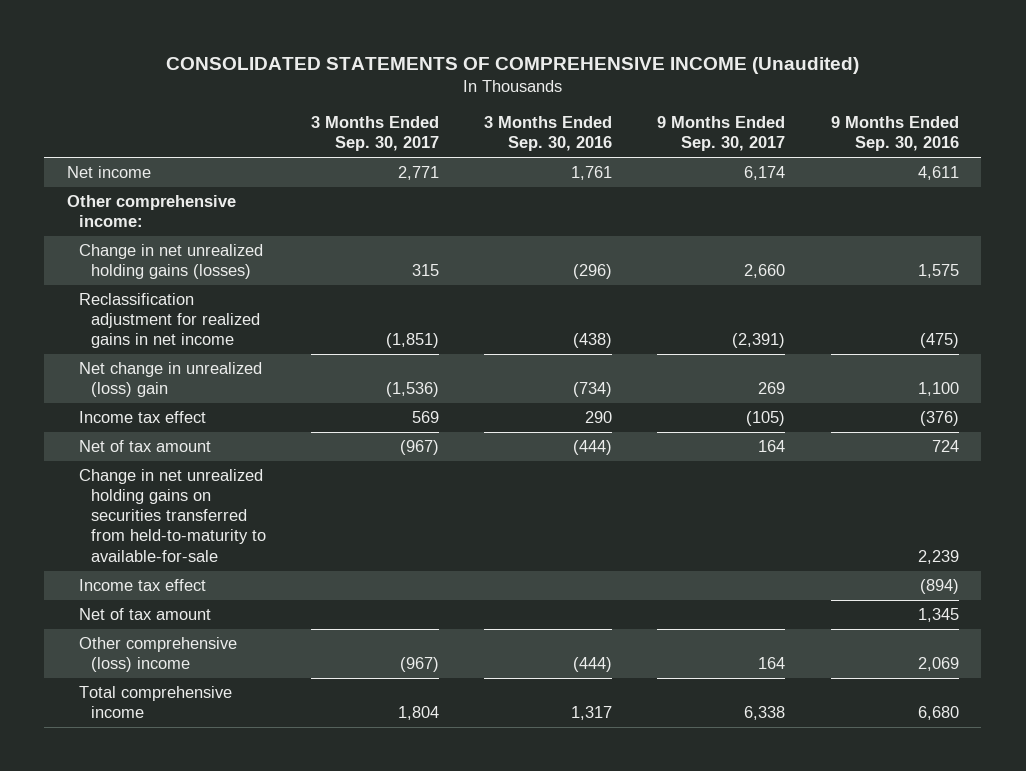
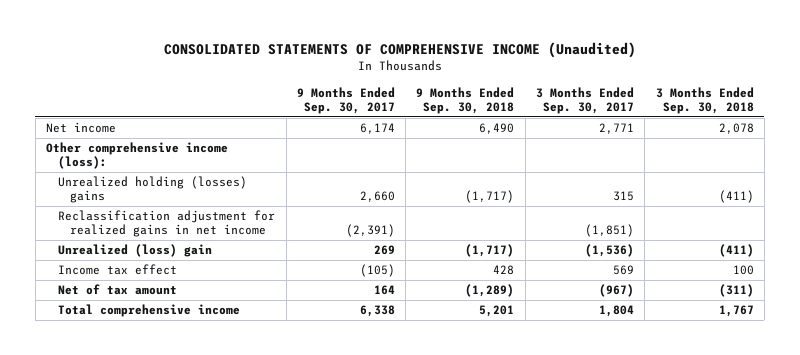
[484,116,613,152] 3 Months Ended Sep. 30, 2016 -> none
[830,116,959,152] 9 Months Ended Sep. 30, 2016 -> none
none -> [416,86,515,114] 9 Months Ended Sep. 30, 2018
none -> [655,86,754,114] 3 Months Ended Sep. 30, 2018
[66,195,236,228] Other comprehensive income: -> [46,142,229,170] Other comprehensive income (loss):
[79,244,264,280] Change in net unrealized holding gains (losses) -> [58,176,248,204] Unrealized holding (losses) gains
[79,362,263,398] Net change in unrealized (loss) gain -> [58,244,213,258] Unrealized (loss) gain
[79,469,267,562] Change in net unrealized holding gains on securities transferred from held-to-maturity to available-for-sale -> none
[79,579,207,592] Income tax effect -> none
[79,608,212,621] Net of tax amount -> none
[79,637,238,673] Other comprehensive (loss) income -> none

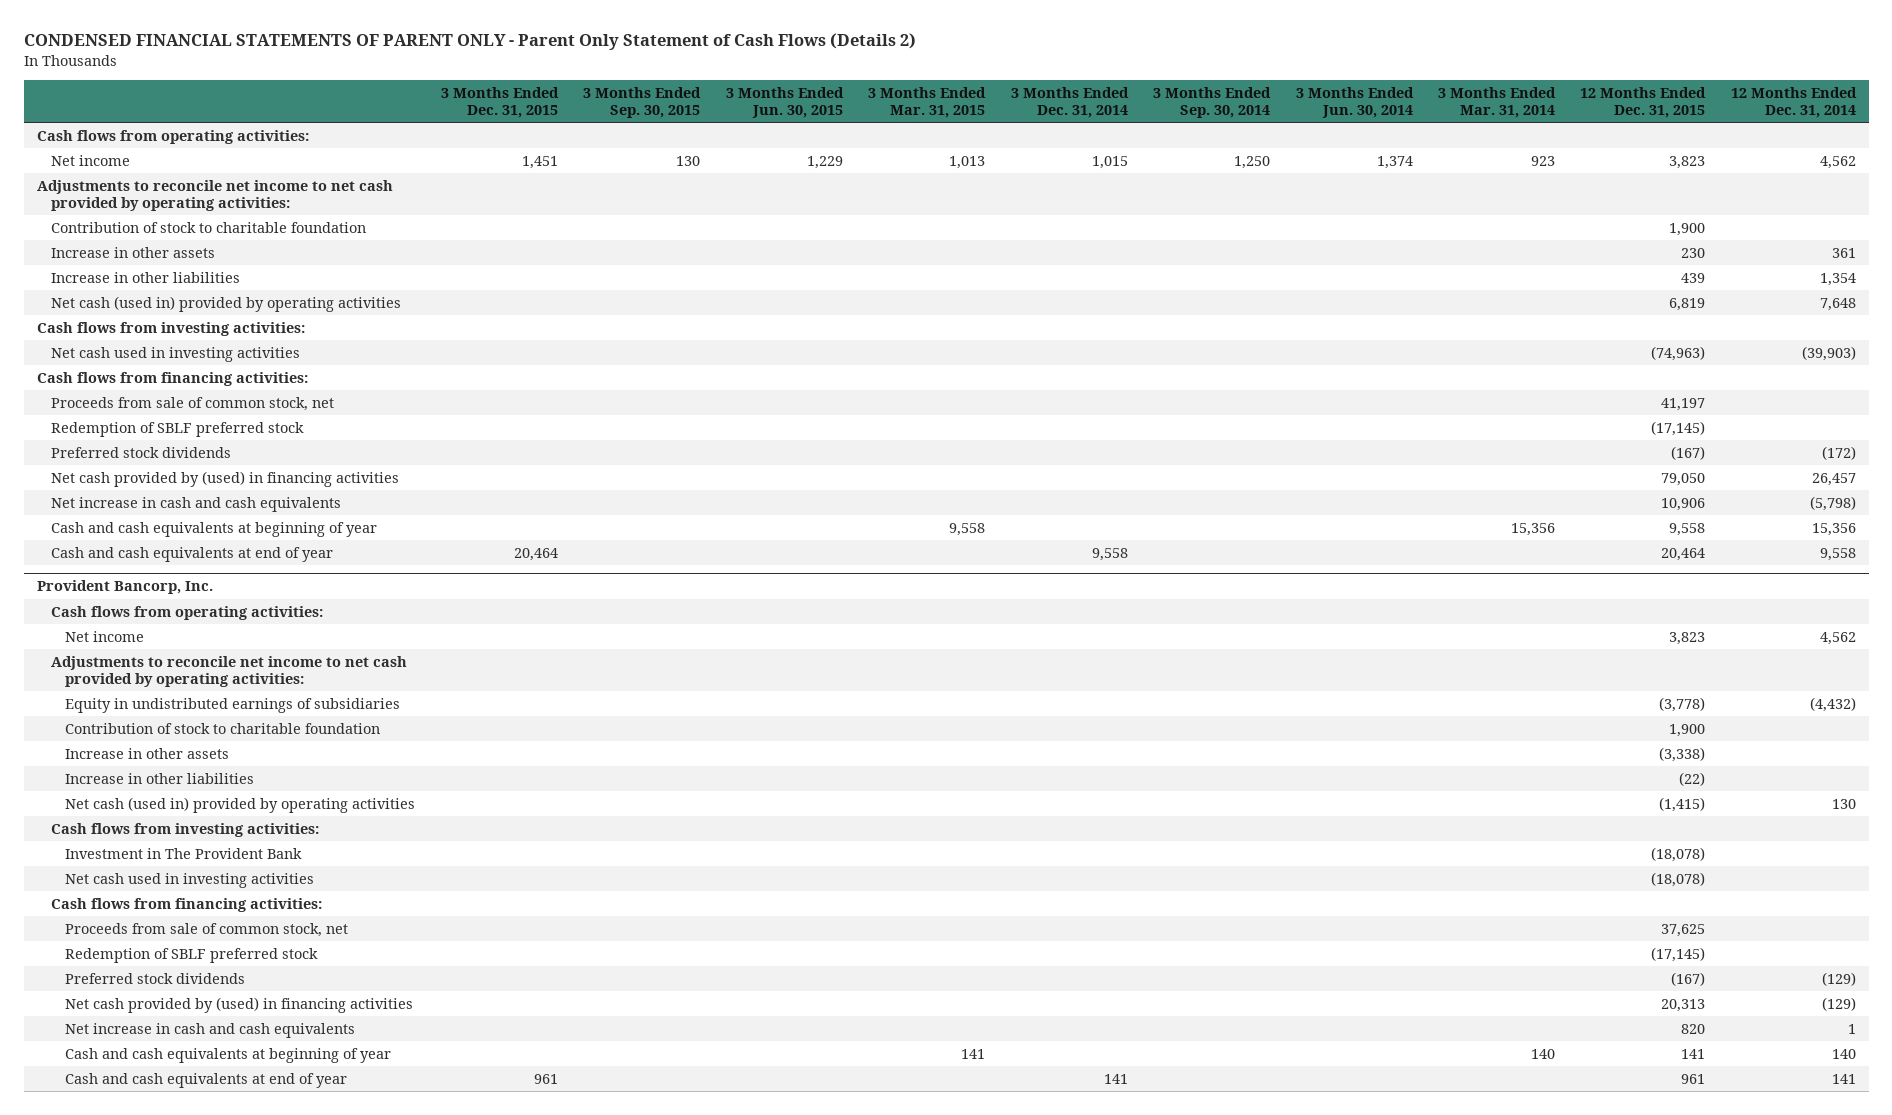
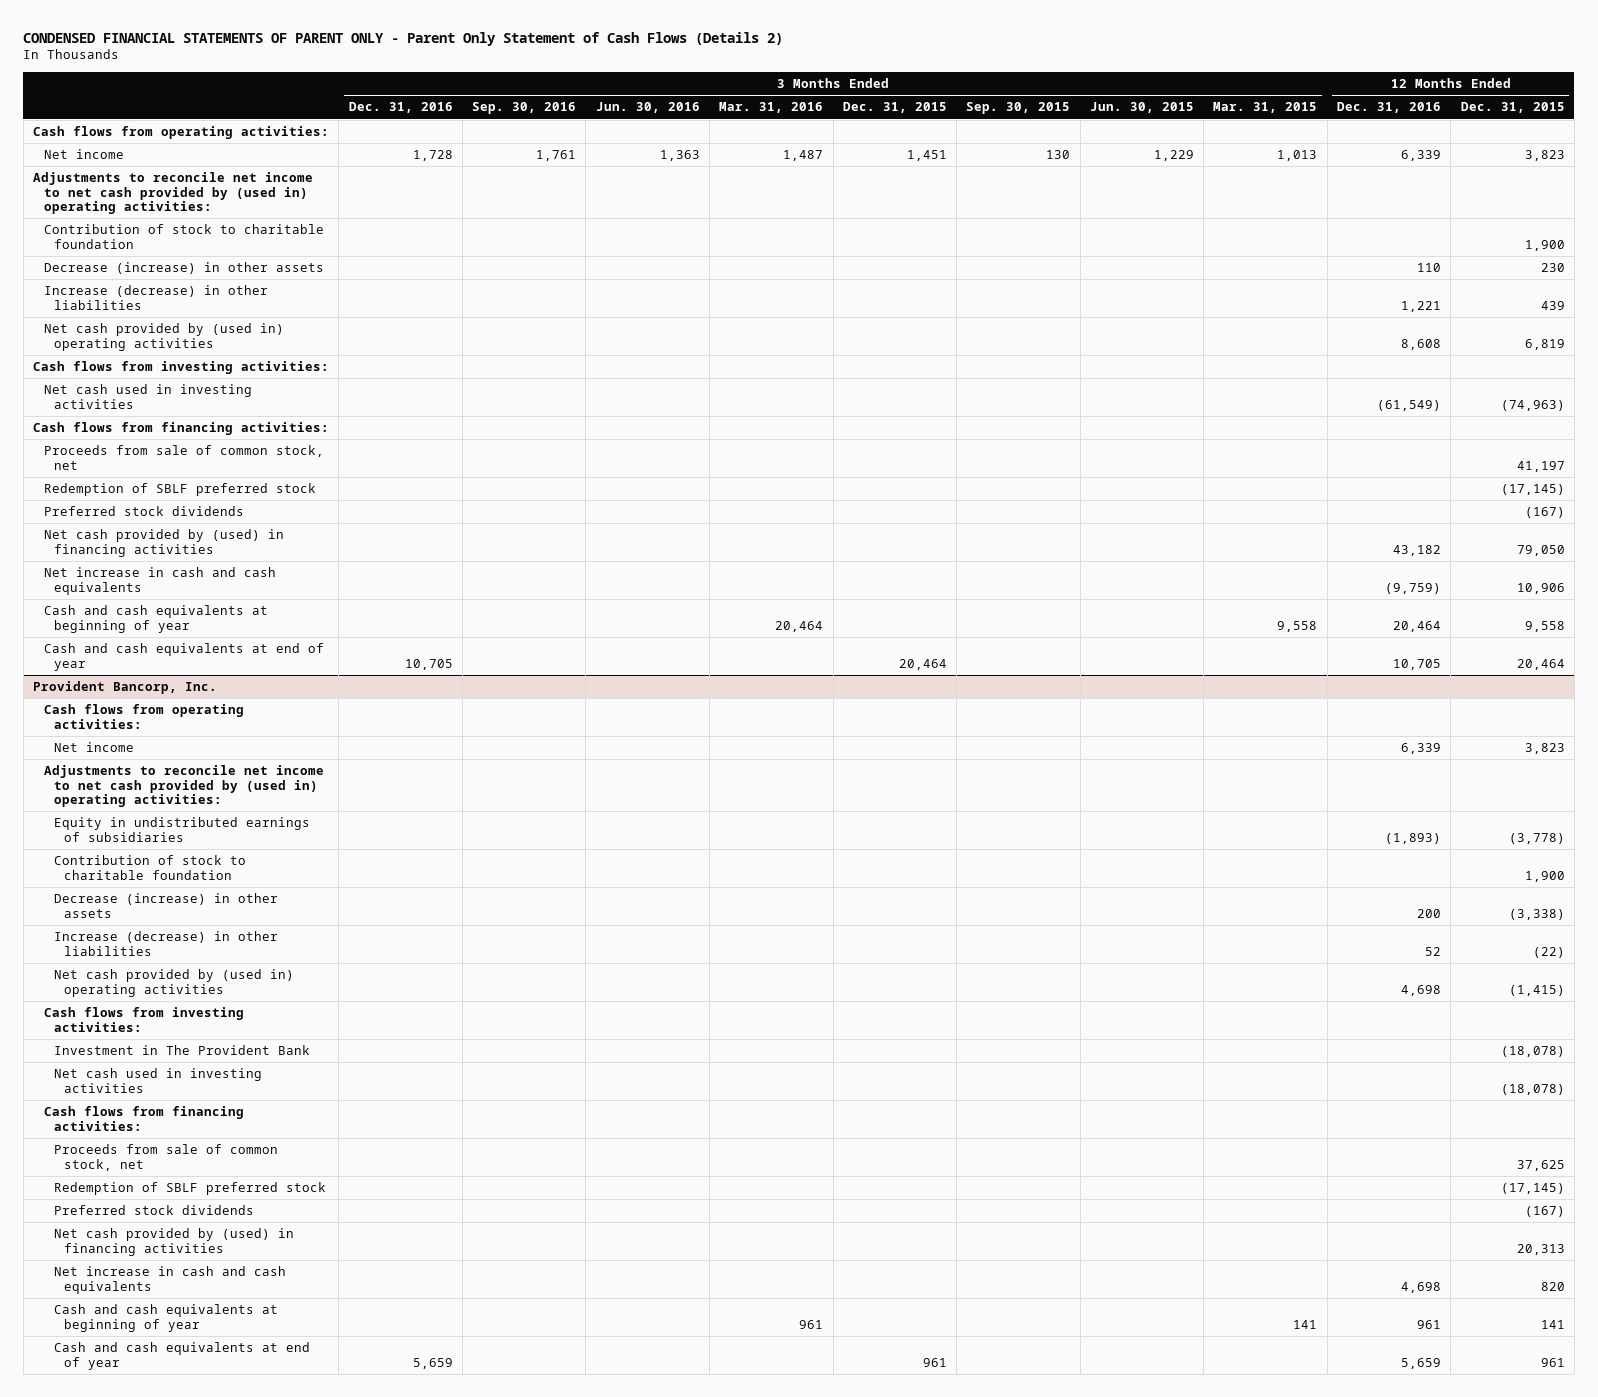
[1010,86,1129,118] 3 Months Ended Dec. 31, 2014 -> none
[1153,86,1272,118] 3 Months Ended Sep. 30, 2014 -> none
[1295,86,1414,118] 3 Months Ended Jun. 30, 2014 -> none
[1437,86,1556,118] 3 Months Ended Mar. 31, 2014 -> none
[1730,86,1857,118] 12 Months Ended Dec. 31, 2014 -> none
none -> [348,102,453,114] Dec. 31, 2016
none -> [472,102,577,115] Sep. 30, 2016
none -> [595,102,700,114] Jun. 30, 2016
none -> [719,102,824,114] Mar. 31, 2016
none -> [1336,102,1441,114] Dec. 31, 2016
[36,179,393,211] Adjustments to reconcile net income to net cash provided by operating activities: -> [33,172,314,215] Adjustments to reconcile net income to net cash provided by (used in) operating activities:
[50,246,215,258] Increase in other assets -> [43,262,324,275] Decrease (increase) in other assets
[50,271,240,283] Increase in other liabilities -> [43,285,268,310] Increase (decrease) in other liabilities
[50,295,401,312] Net cash (used in) provided by operating activities -> [43,323,284,351] Net cash provided by (used in) operating activities
[50,655,407,687] Adjustments to reconcile net income to net cash provided by operating activities: -> [43,765,324,808] Adjustments to reconcile net income to net cash provided by (used in) operating activities:
[65,747,230,759] Increase in other assets -> [53,893,278,918] Decrease (increase) in other assets
[65,772,255,784] Increase in other liabilities -> [53,931,278,956] Increase (decrease) in other liabilities
[65,796,416,813] Net cash (used in) provided by operating activities -> [53,969,294,997] Net cash provided by (used in) operating activities

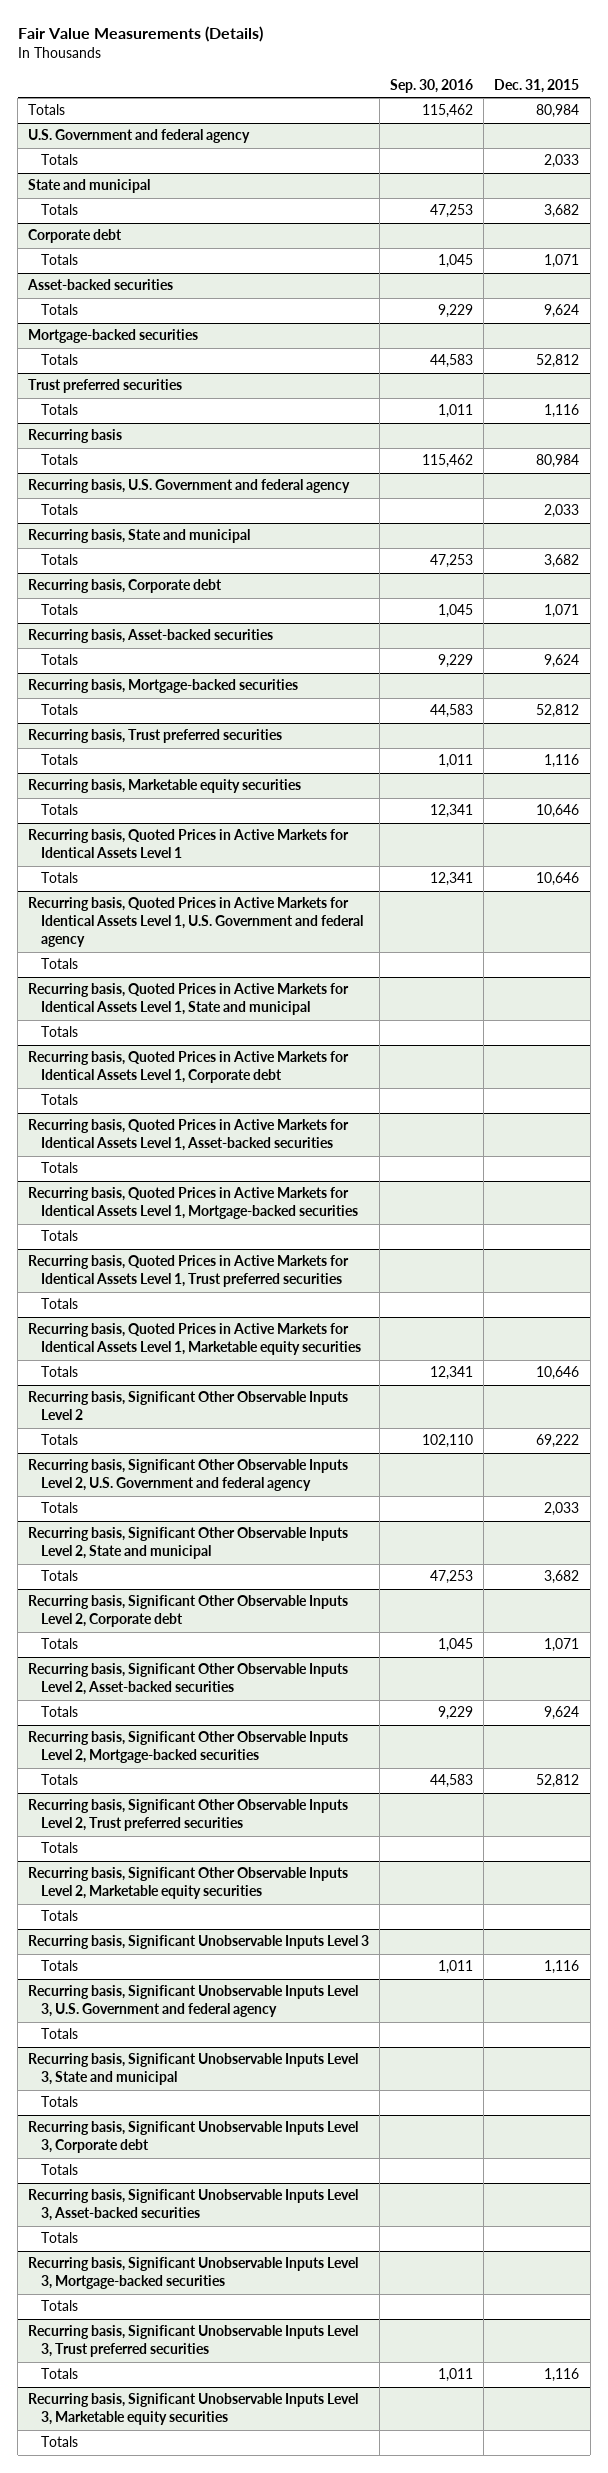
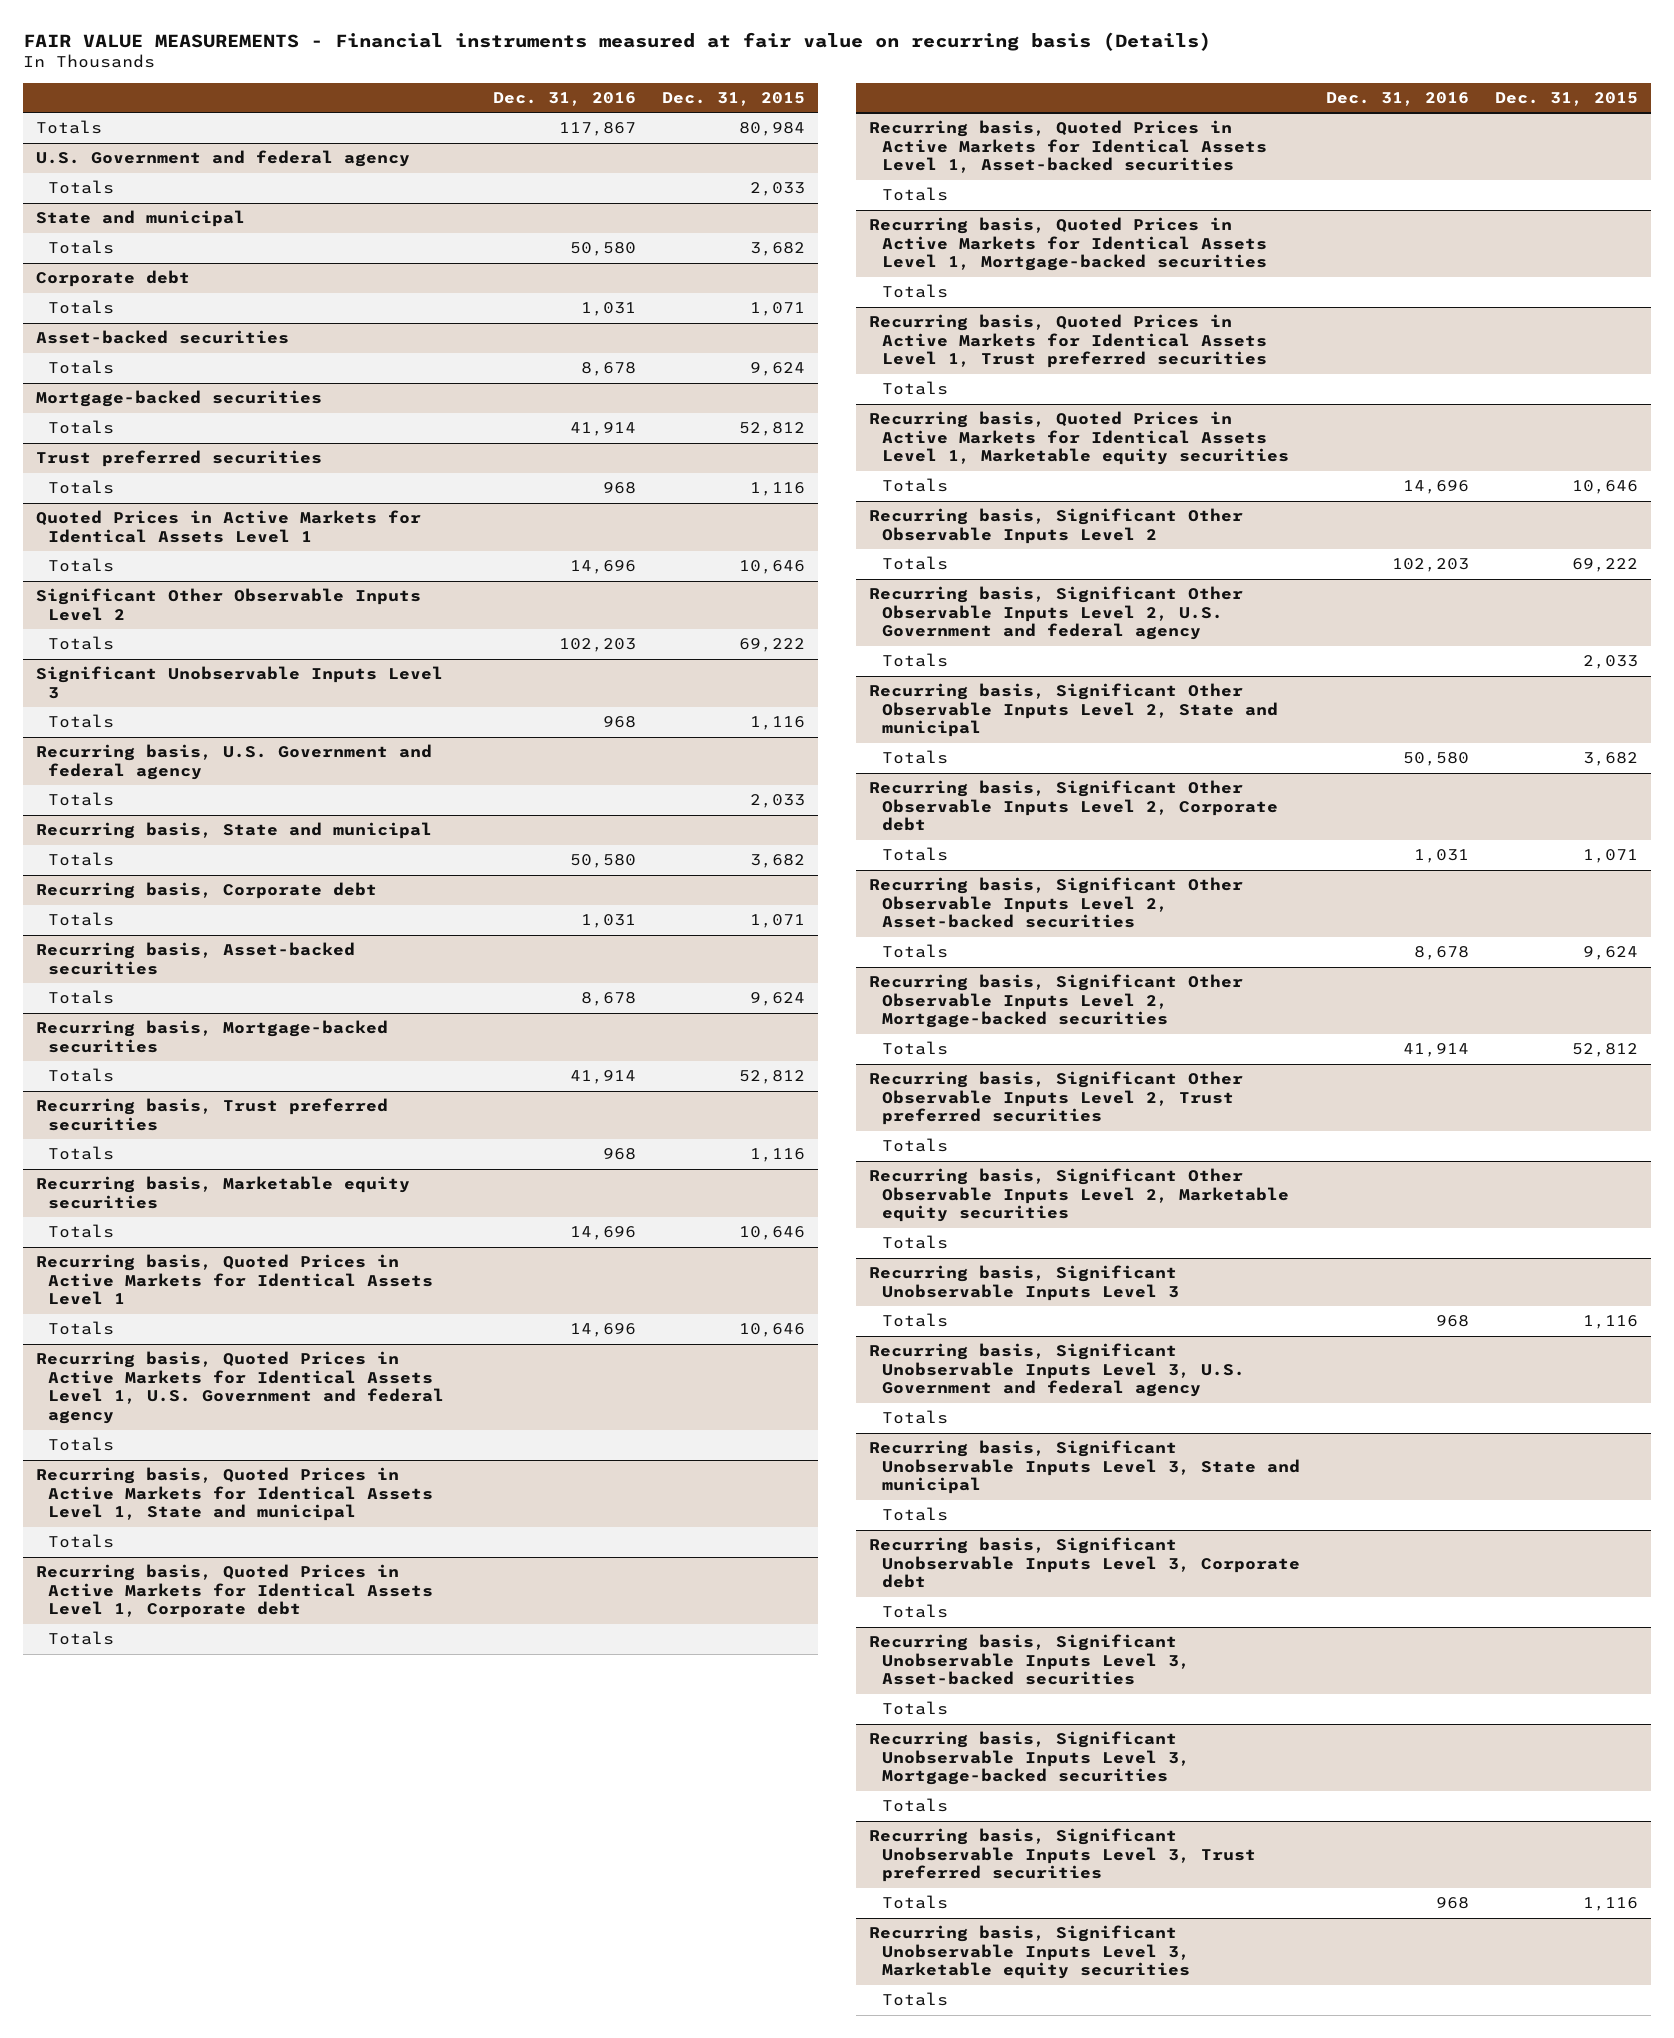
[17,26,263,43] Fair Value Measurements (Details) -> [22,31,1211,51] FAIR VALUE MEASUREMENTS - Financial instruments measured at fair value on recurring basis (Details)
[390,78,474,93] Sep. 30, 2016 -> none
none -> [492,91,636,106] Dec. 31, 2016
[28,429,123,444] Recurring basis -> none
none -> [36,510,422,543] Quoted Prices in Active Markets for Identical Assets Level 1
[536,454,580,469] 80,984 -> [738,560,805,575] 10,646
none -> [36,588,422,621] Significant Other Observable Inputs Level 2
none -> [48,636,115,651] Totals
none -> [36,666,444,699] Significant Unobservable Inputs Level 3
none -> [48,714,115,729] Totals

